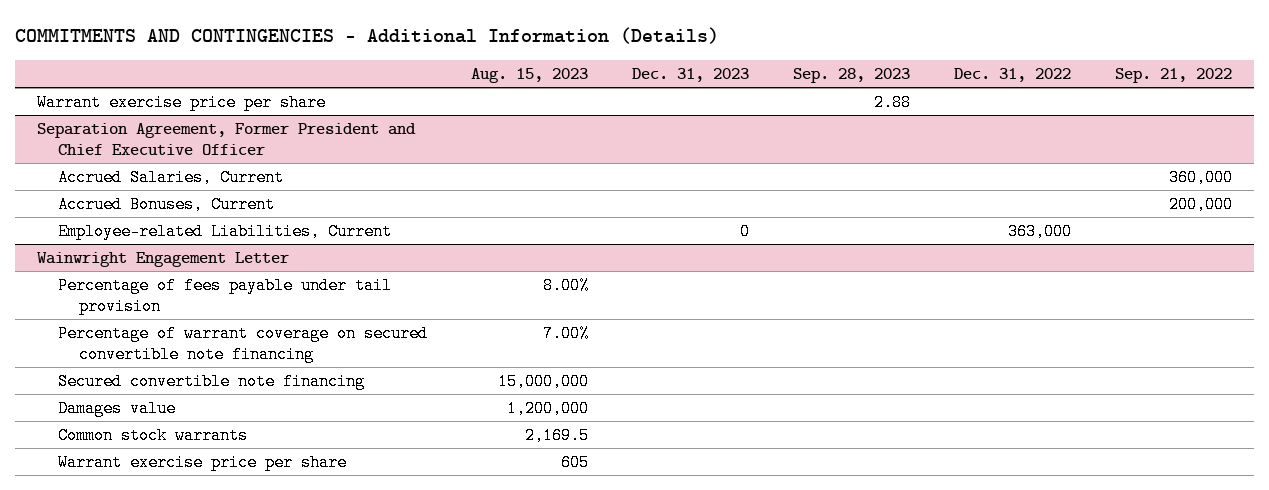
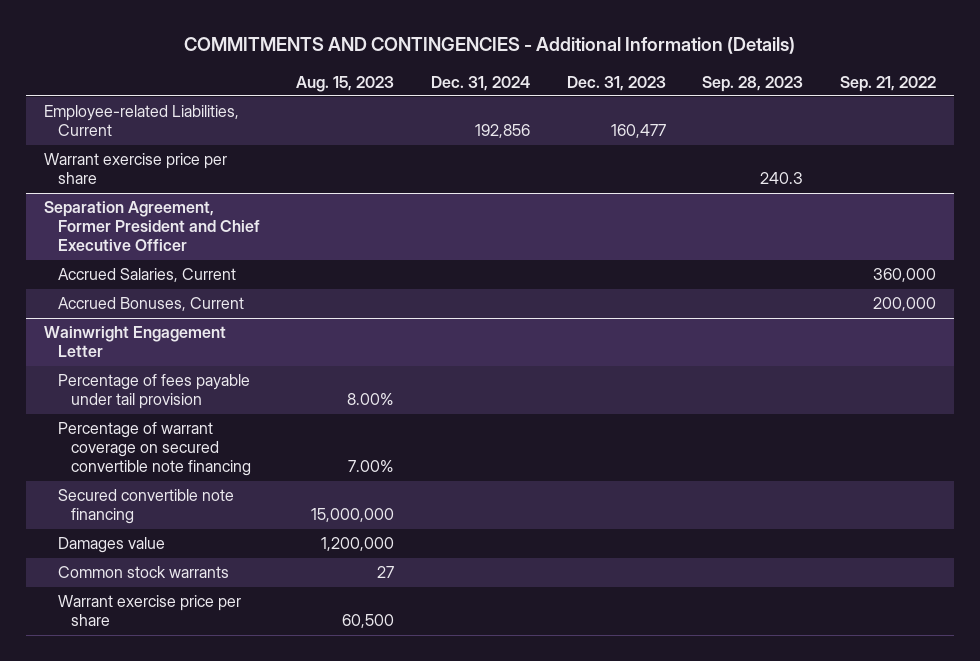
[953,68,1071,83] Dec. 31, 2022 -> none
none -> [430,75,530,91] Dec. 31, 2024
none -> [44,105,240,137] Employee-related Liabilities, Current
[873,94,911,112] 2.88 -> [760,172,804,185] 240.3
[57,223,392,241] Employee-related Liabilities, Current -> none
[524,427,589,445] 2,169.5 -> [377,566,395,579] 27
[560,454,589,472] 605 -> [342,614,395,629] 60,500

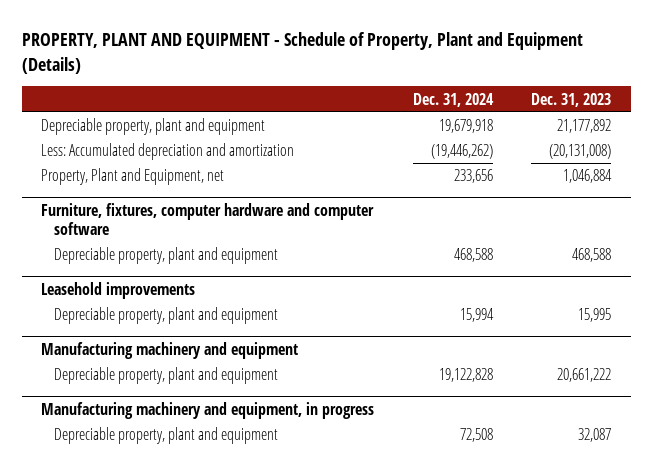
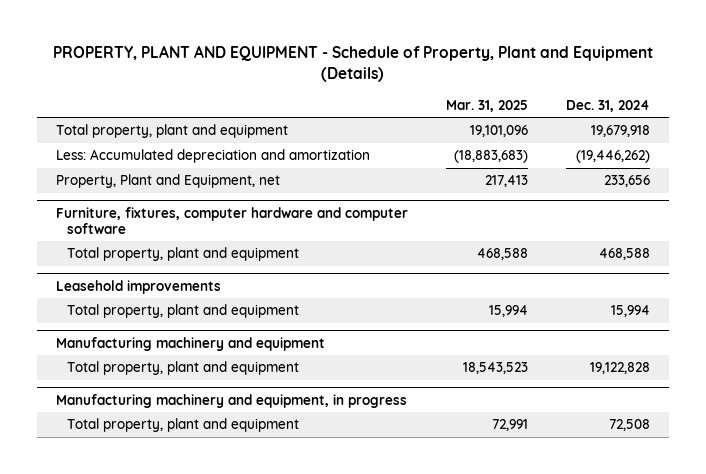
[531,92,612,107] Dec. 31, 2023 -> none
none -> [446,99,529,112] Mar. 31, 2025
[41,118,266,136] Depreciable property, plant and equipment -> [56,124,289,139] Total property, plant and equipment
[54,247,279,265] Depreciable property, plant and equipment -> [67,247,300,262] Total property, plant and equipment
[54,307,279,325] Depreciable property, plant and equipment -> [67,304,300,319] Total property, plant and equipment
[54,367,279,385] Depreciable property, plant and equipment -> [67,361,300,376] Total property, plant and equipment
[54,427,279,445] Depreciable property, plant and equipment -> [67,418,300,433] Total property, plant and equipment

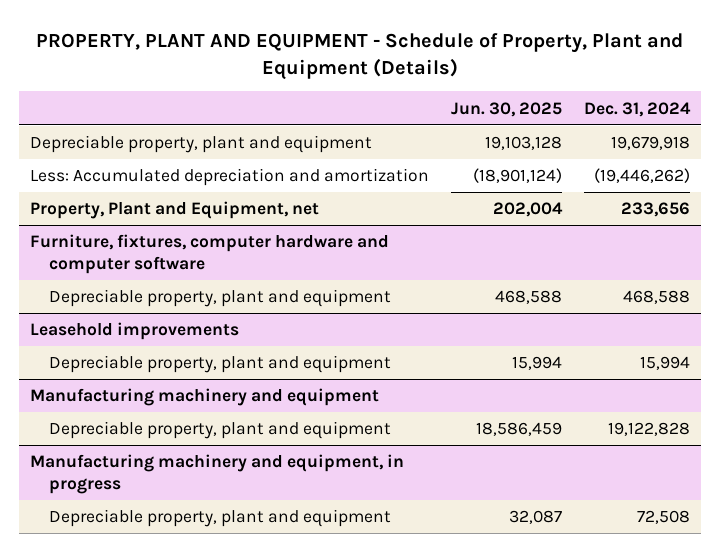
[446,99,529,112] Mar. 31, 2025 -> none
none -> [451,101,563,117] Jun. 30, 2025
[56,124,289,139] Total property, plant and equipment -> [30,135,373,154] Depreciable property, plant and equipment
[67,247,300,262] Total property, plant and equipment -> [49,289,392,308] Depreciable property, plant and equipment
[67,304,300,319] Total property, plant and equipment -> [49,355,392,374] Depreciable property, plant and equipment
[67,361,300,376] Total property, plant and equipment -> [49,421,392,440] Depreciable property, plant and equipment
[67,418,300,433] Total property, plant and equipment -> [49,509,392,528] Depreciable property, plant and equipment

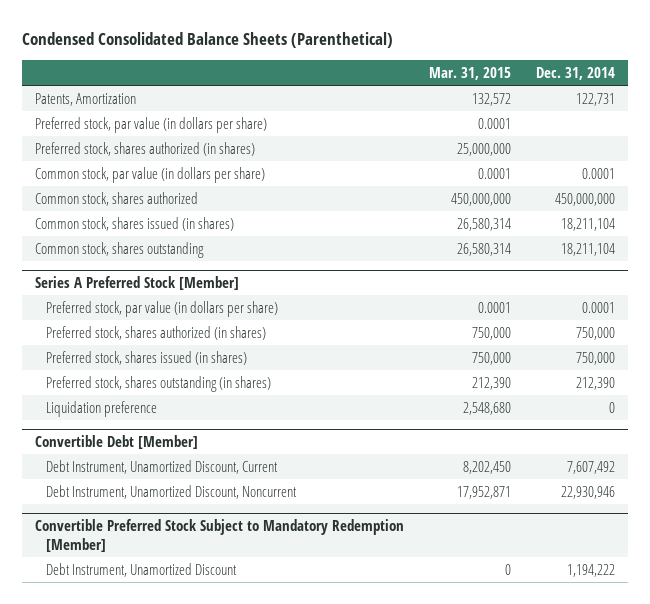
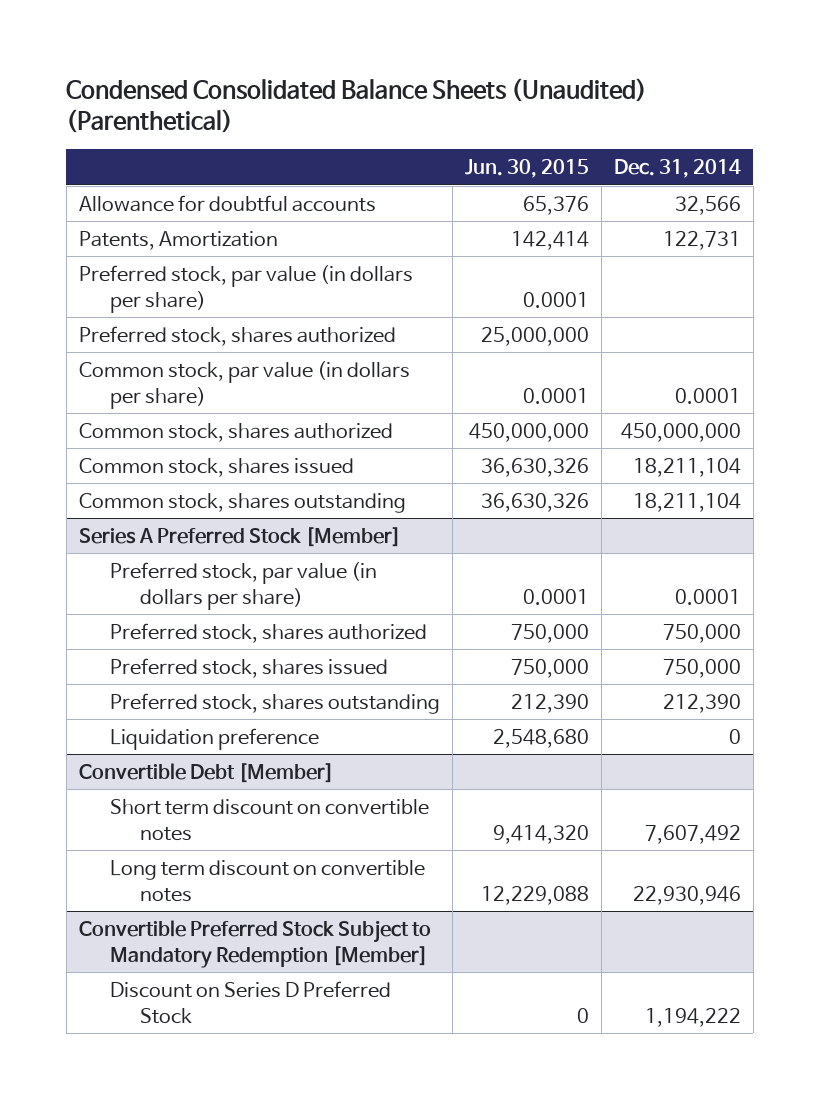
[22,32,394,49] Condensed Consolidated Balance Sheets (Parenthetical) -> [66,77,648,134] Condensed Consolidated Balance Sheets (Unaudited) (Parenthetical)
[429,67,512,81] Mar. 31, 2015 -> none
none -> [464,159,589,179] Jun. 30, 2015
none -> [79,194,377,212] Allowance for doubtful accounts
[34,141,255,156] Preferred stock, shares authorized (in shares) -> [79,325,397,346] Preferred stock, shares authorized
[34,216,234,231] Common stock, shares issued (in shares) -> [79,457,355,477] Common stock, shares issued
[46,325,267,340] Preferred stock, shares authorized (in shares) -> [109,622,427,643] Preferred stock, shares authorized
[46,350,248,365] Preferred stock, shares issued (in shares) -> [109,657,388,678] Preferred stock, shares issued
[46,375,272,392] Preferred stock, shares outstanding (in shares) -> [109,692,440,714] Preferred stock, shares outstanding
[46,459,279,474] Debt Instrument, Unamortized Discount, Current -> [109,798,429,841] Short term discount on convertible notes
[46,484,298,499] Debt Instrument, Unamortized Discount, Noncurrent -> [109,859,425,902] Long term discount on convertible notes
[46,562,238,577] Debt Instrument, Unamortized Discount -> [109,980,391,1024] Discount on Series D Preferred Stock

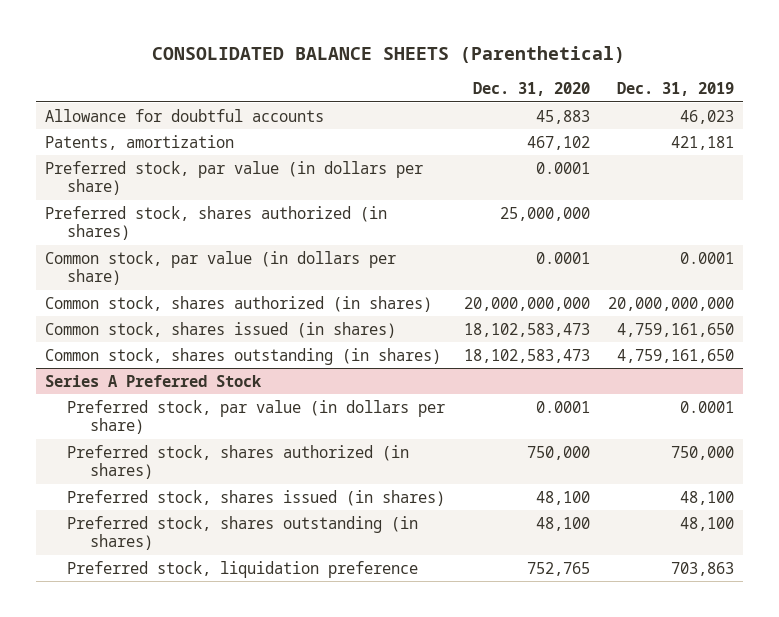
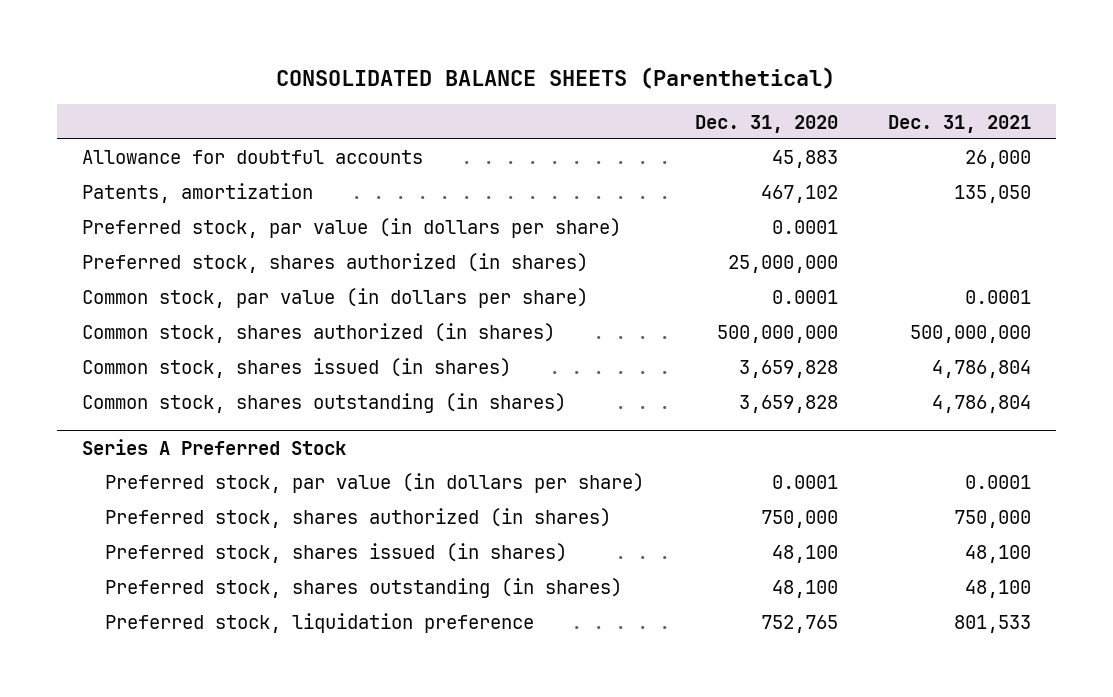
[617,82,735,97] Dec. 31, 2019 -> none
none -> [887,114,1031,133] Dec. 31, 2021
[463,296,590,311] 20,000,000,000 -> [716,325,838,344] 500,000,000
[463,322,590,337] 18,102,583,473 -> [738,360,838,379] 3,659,828
[463,348,590,363] 18,102,583,473 -> [738,395,838,414] 3,659,828

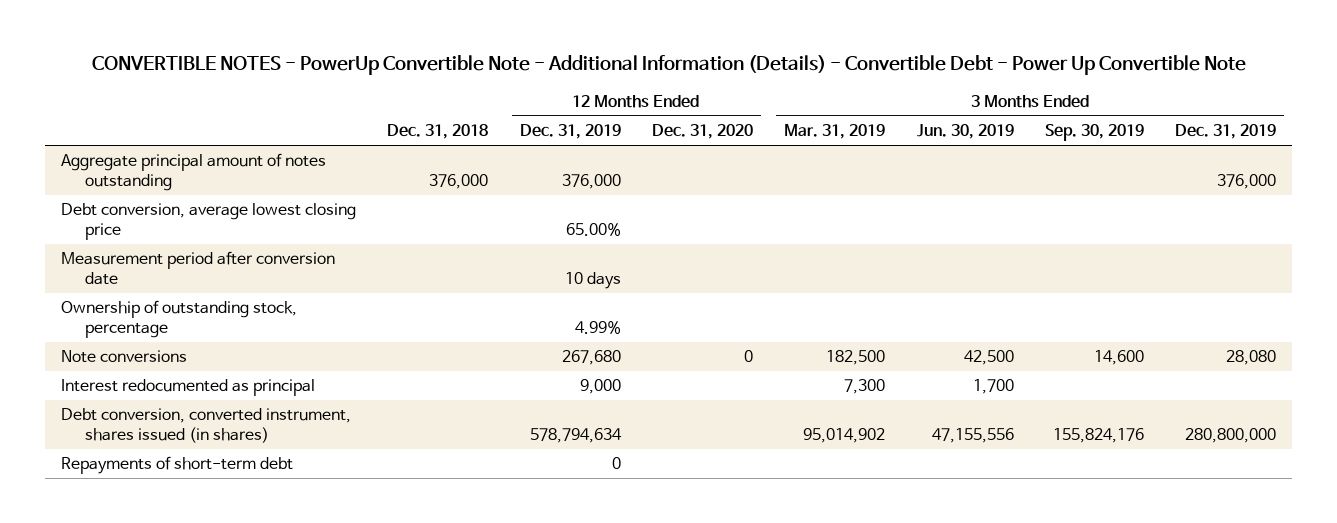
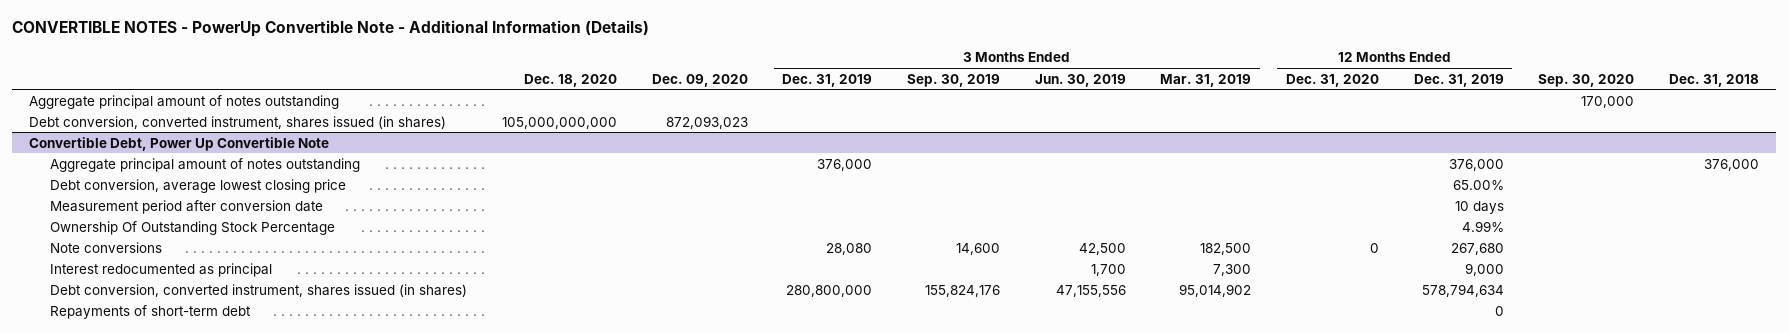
[91,55,1246,76] CONVERTIBLE NOTES - PowerUp Convertible Note - Additional Information (Details) - Convertible Debt - Power Up Convertible Note -> [12,20,650,38] CONVERTIBLE NOTES - PowerUp Convertible Note - Additional Information (Details)
none -> [523,73,617,87] Dec. 18, 2020
none -> [651,73,748,87] Dec. 09, 2020
none -> [1538,73,1635,87] Sep. 30, 2020
none -> [29,94,340,109] Aggregate principal amount of notes outstanding
none -> [29,115,447,129] Debt conversion, converted instrument, shares issued (in shares)
none -> [29,136,330,151] Convertible Debt, Power Up Convertible Note
[60,300,297,338] Ownership of outstanding stock, percentage -> [50,220,336,235] Ownership Of Outstanding Stock Percentage

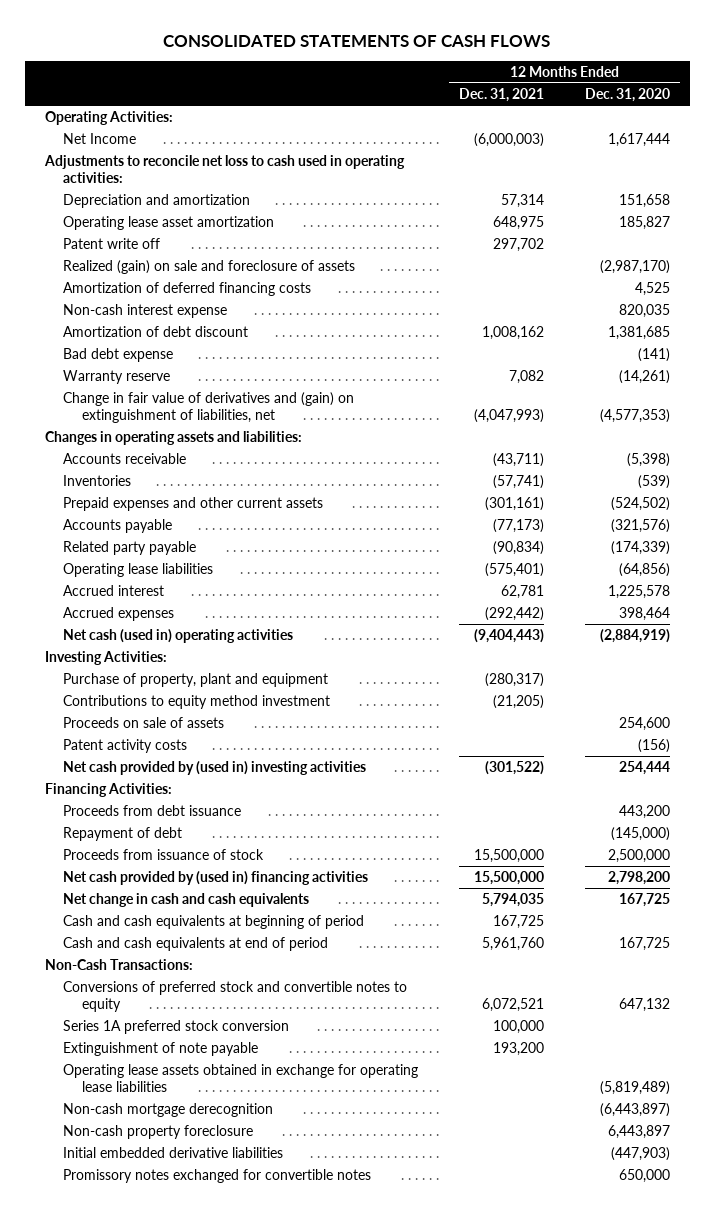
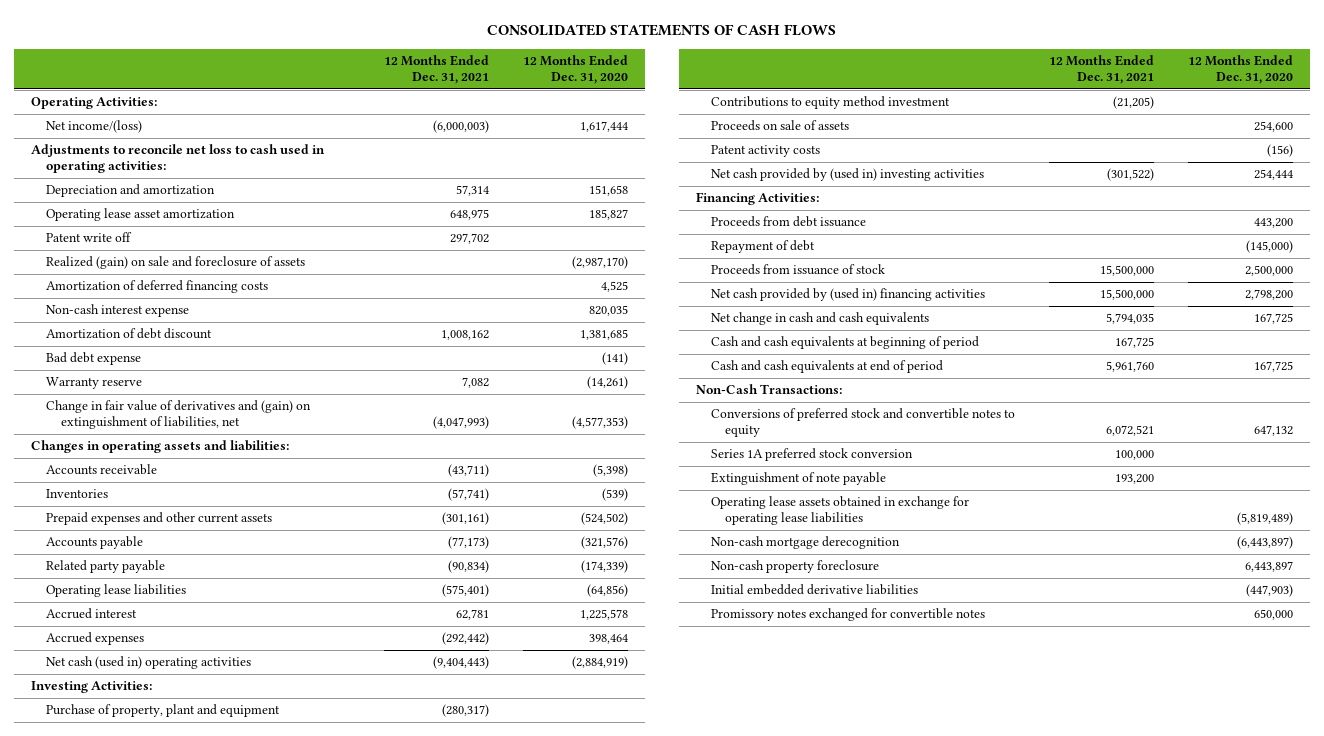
[63,133,137,145] Net Income -> [46,120,143,134] Net income/(loss)

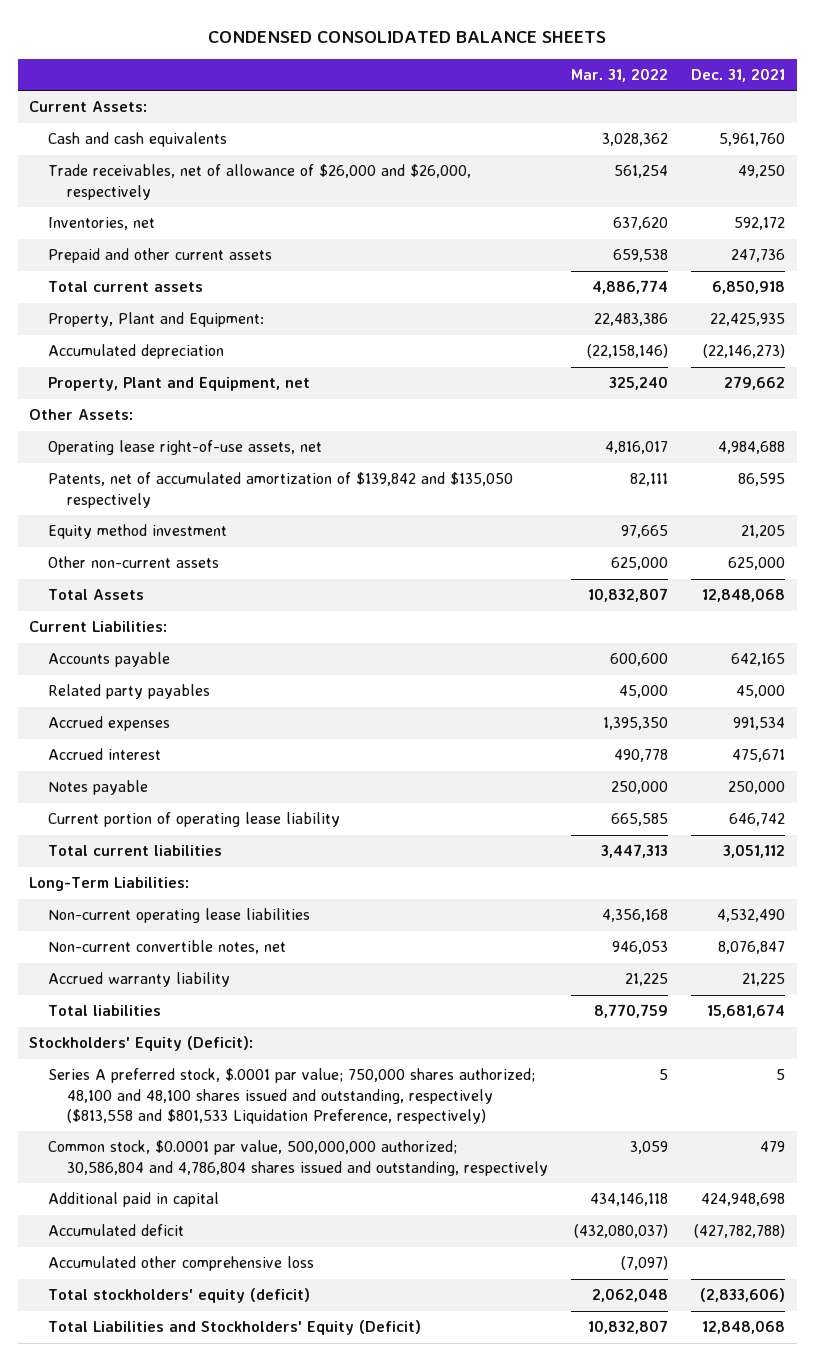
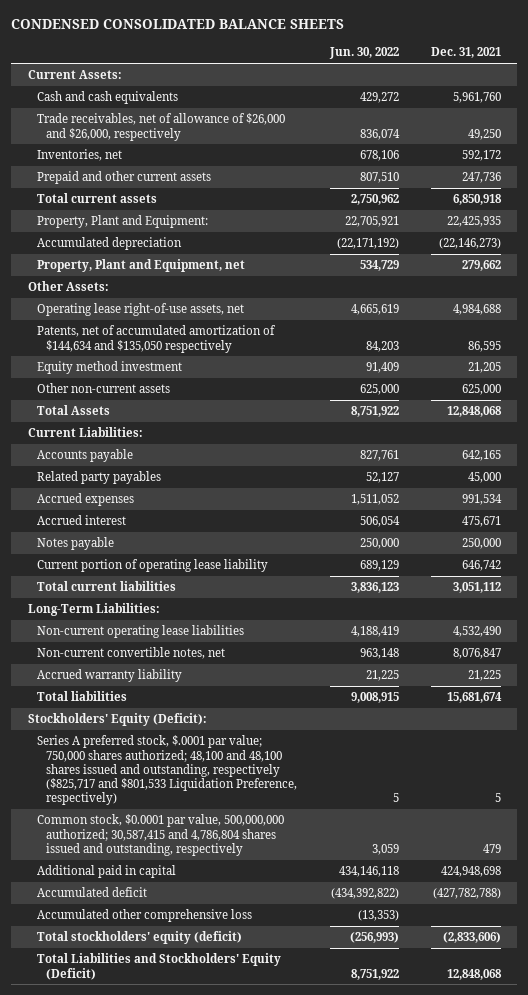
[571,67,669,82] Mar. 31, 2022 -> none
none -> [328,47,399,60] Jun. 30, 2022
[48,472,514,508] Patents, net of accumulated amortization of $139,842 and $135,050 respectively -> [36,325,276,353] Patents, net of accumulated amortization of $144,634 and $135,050 respectively
[48,1068,536,1124] Series A preferred stock, $.0001 par value; 750,000 shares authorized; 48,100 and 48,100 shares issued and outstanding, respectively ($813,558 and $801,533 Liquidation Preference, respectively) -> [36,735,298,806] Series A preferred stock, $.0001 par value; 750,000 shares authorized; 48,100 and 48,100 shares issued and outstanding, respectively ($825,717 and $801,533 Liquidation Preference, respectively)
[48,1140,549,1176] Common stock, $0.0001 par value, 500,000,000 authorized; 30,586,804 and 4,786,804 shares issued and outstanding, respectively -> [36,814,284,856] Common stock, $0.0001 par value, 500,000,000 authorized; 30,587,415 and 4,786,804 shares issued and outstanding, respectively

